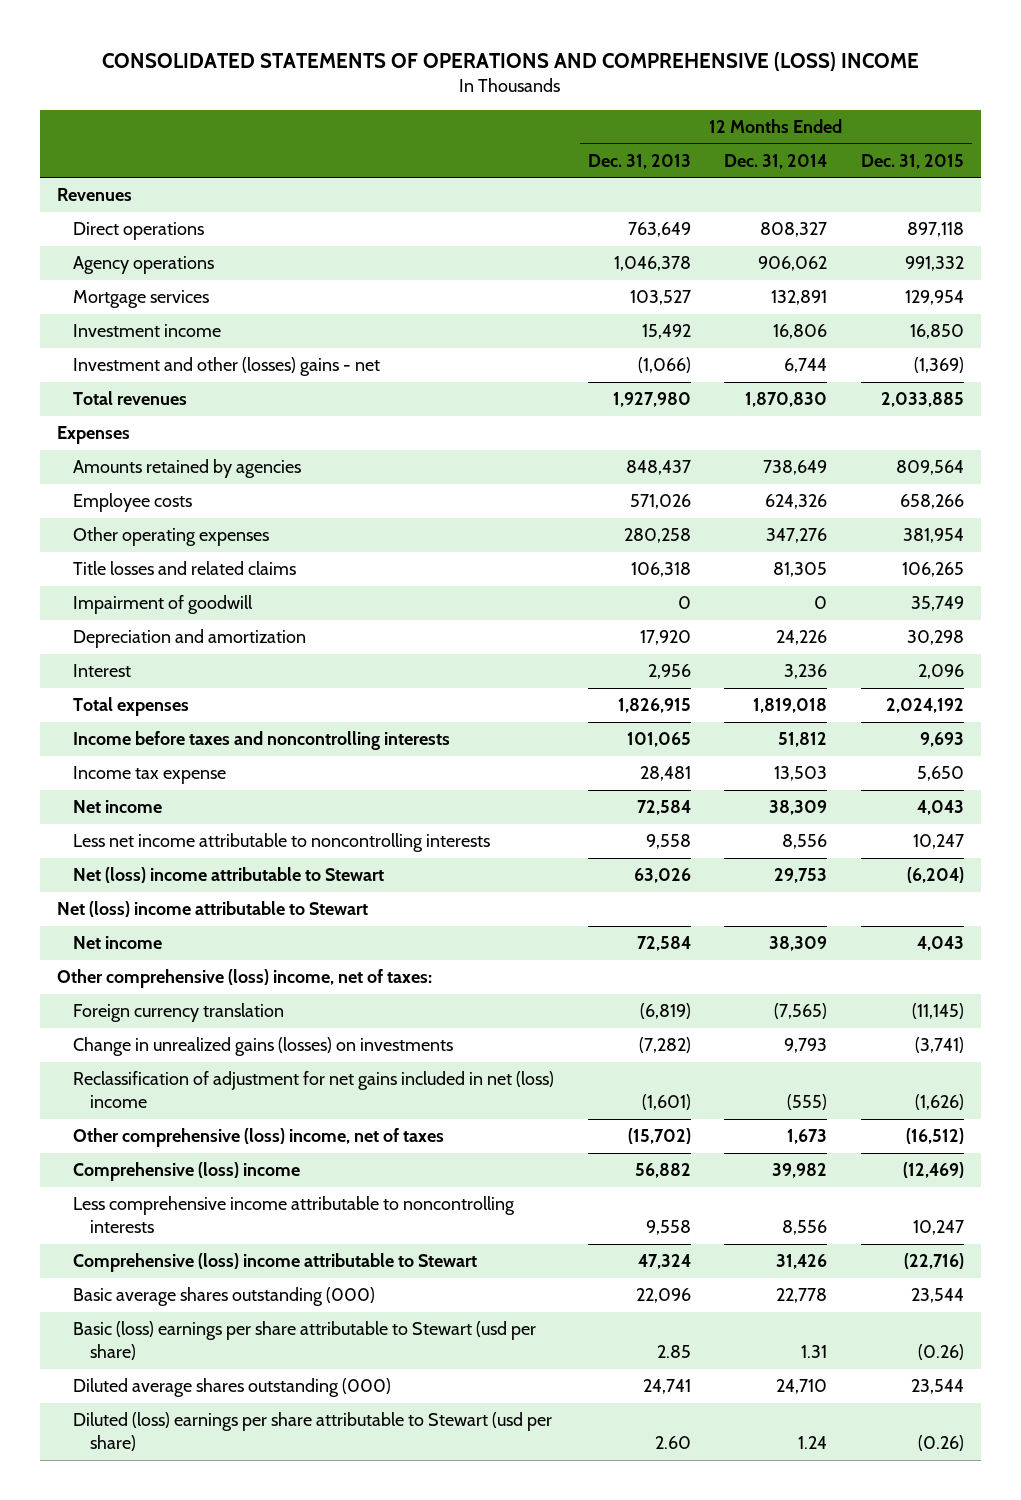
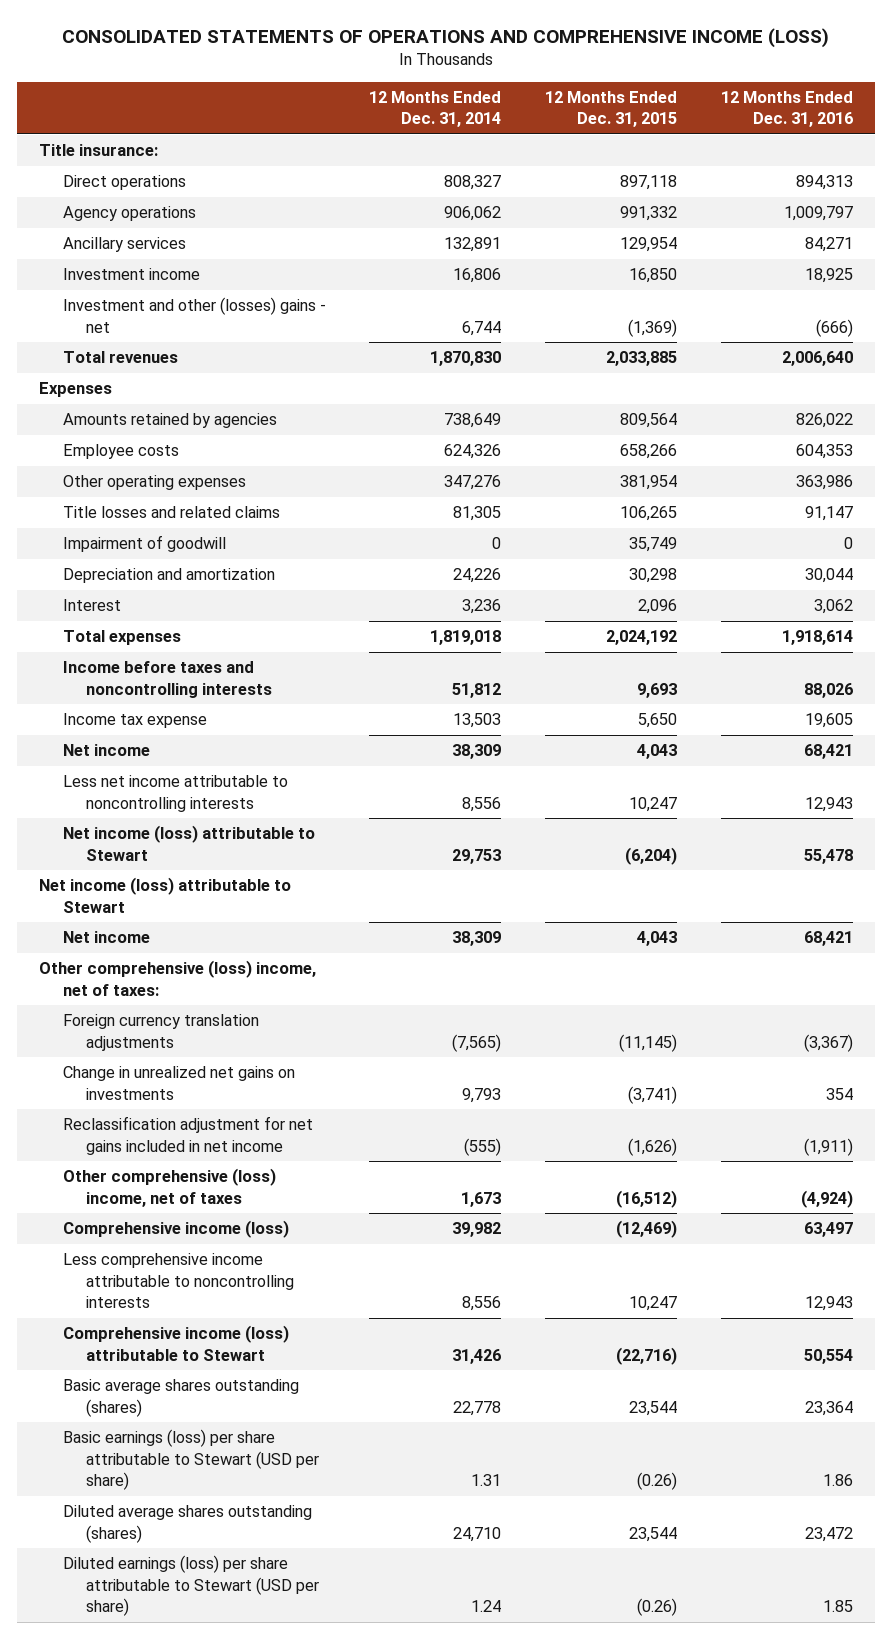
[102,51,920,71] CONSOLIDATED STATEMENTS OF OPERATIONS AND COMPREHENSIVE (LOSS) INCOME -> [62,27,830,48] CONSOLIDATED STATEMENTS OF OPERATIONS AND COMPREHENSIVE INCOME (LOSS)
[587,153,691,169] Dec. 31, 2013 -> none
none -> [721,91,854,128] 12 Months Ended Dec. 31, 2016
[56,188,132,202] Revenues -> none
none -> [39,144,159,157] Title insurance:
[73,290,210,309] Mortgage services -> [62,237,186,253] Ancillary services
[73,867,385,884] Net (loss) income attributable to Stewart -> [62,825,315,861] Net income (loss) attributable to Stewart
[56,901,368,918] Net (loss) income attributable to Stewart -> [39,877,292,913] Net income (loss) attributable to Stewart
[73,1003,285,1023] Foreign currency translation -> [62,1014,259,1051] Foreign currency translation adjustments
[73,1037,454,1057] Change in unrealized gains (losses) on investments -> [62,1066,295,1100] Change in unrealized net gains on investments
[73,1071,555,1109] Reclassification of adjustment for net gains included in net (loss) income -> [62,1116,313,1155] Reclassification adjustment for net gains included in net income
[73,1162,301,1182] Comprehensive (loss) income -> [62,1220,289,1239] Comprehensive income (loss)
[73,1253,478,1273] Comprehensive (loss) income attributable to Stewart -> [62,1325,289,1361] Comprehensive income (loss) attributable to Stewart
[73,1287,376,1307] Basic average shares outstanding (000) -> [62,1379,299,1417] Basic average shares outstanding (shares)
[73,1321,537,1361] Basic (loss) earnings per share attributable to Stewart (usd per share) -> [62,1429,319,1490] Basic earnings (loss) per share attributable to Stewart (USD per share)
[73,1378,392,1398] Diluted average shares outstanding (000) -> [62,1505,312,1543] Diluted average shares outstanding (shares)
[73,1412,553,1452] Diluted (loss) earnings per share attributable to Stewart (usd per share) -> [62,1555,319,1616] Diluted earnings (loss) per share attributable to Stewart (USD per share)

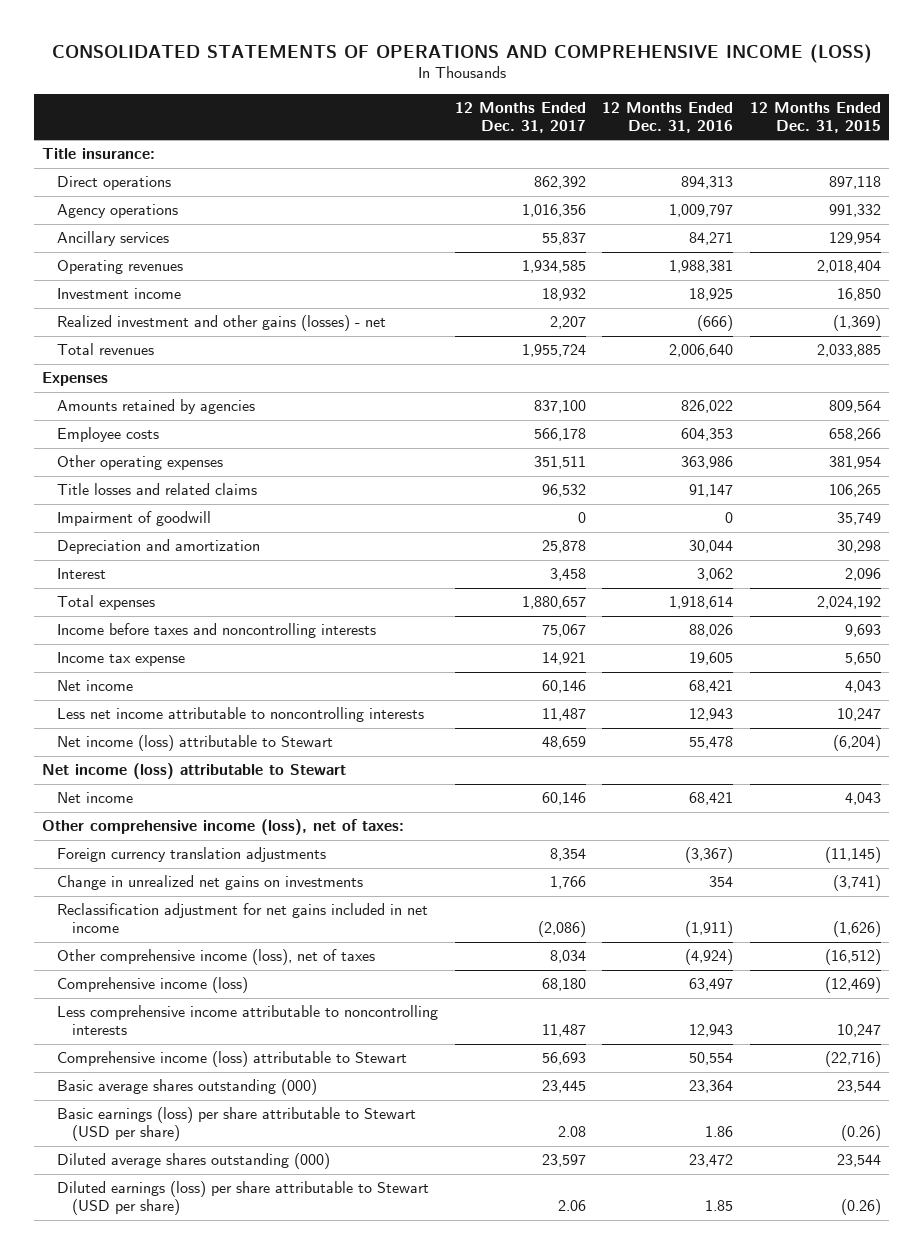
[369,91,502,128] 12 Months Ended Dec. 31, 2014 -> none
none -> [454,101,586,133] 12 Months Ended Dec. 31, 2017
none -> [57,260,184,275] Operating revenues
[62,297,326,333] Investment and other (losses) gains - net -> [57,315,387,332] Realized investment and other gains (losses) - net
[39,960,317,996] Other comprehensive (loss) income, net of taxes: -> [42,819,405,836] Other comprehensive income (loss), net of taxes:
[62,1168,276,1207] Other comprehensive (loss) income, net of taxes -> [57,949,376,966] Other comprehensive income (loss), net of taxes
[62,1379,299,1417] Basic average shares outstanding (shares) -> [57,1079,318,1096] Basic average shares outstanding (000)
[62,1505,312,1543] Diluted average shares outstanding (shares) -> [57,1153,331,1170] Diluted average shares outstanding (000)

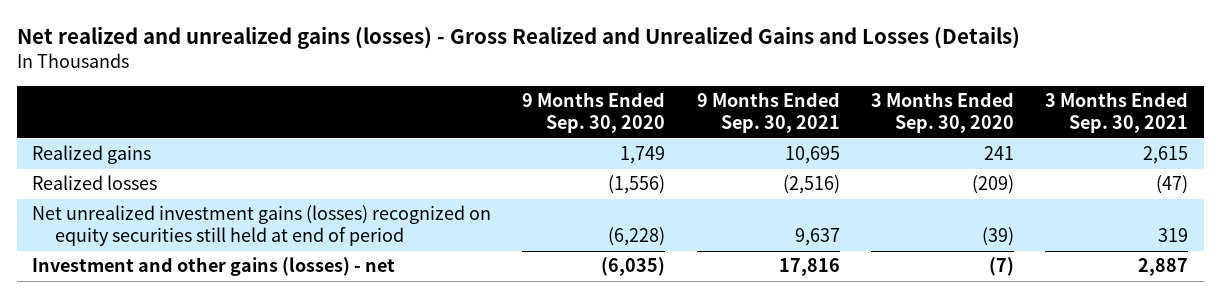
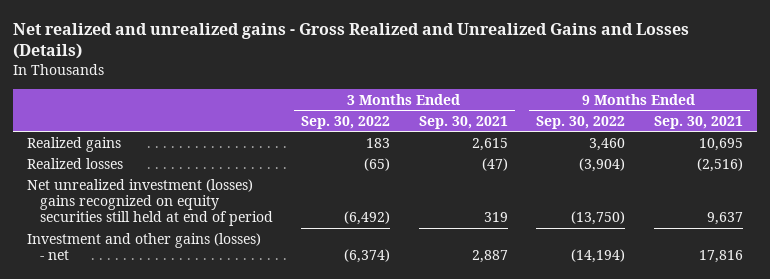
[16,26,1020,50] Net realized and unrealized gains (losses) - Gross Realized and Unrealized Gains and Losses (Details) -> [13,22,690,60] Net realized and unrealized gains - Gross Realized and Unrealized Gains and Losses (Details)
[522,92,666,134] 9 Months Ended Sep. 30, 2020 -> none
[870,92,1014,134] 3 Months Ended Sep. 30, 2020 -> none
none -> [301,115,391,129] Sep. 30, 2022
none -> [536,115,626,129] Sep. 30, 2022
[32,205,492,247] Net unrealized investment gains (losses) recognized on equity securities still held at end of period -> [27,178,273,227] Net unrealized investment (losses) gains recognized on equity securities still held at end of period

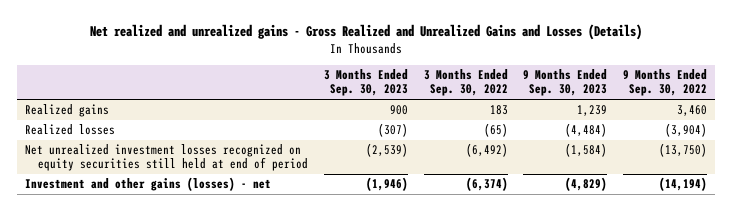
[418,115,508,129] Sep. 30, 2021 -> none
[653,115,743,129] Sep. 30, 2021 -> none
none -> [323,69,408,97] 3 Months Ended Sep. 30, 2023
none -> [523,69,608,97] 9 Months Ended Sep. 30, 2023
[27,178,273,227] Net unrealized investment (losses) gains recognized on equity securities still held at end of period -> [24,144,309,172] Net unrealized investment losses recognized on equity securities still held at end of period

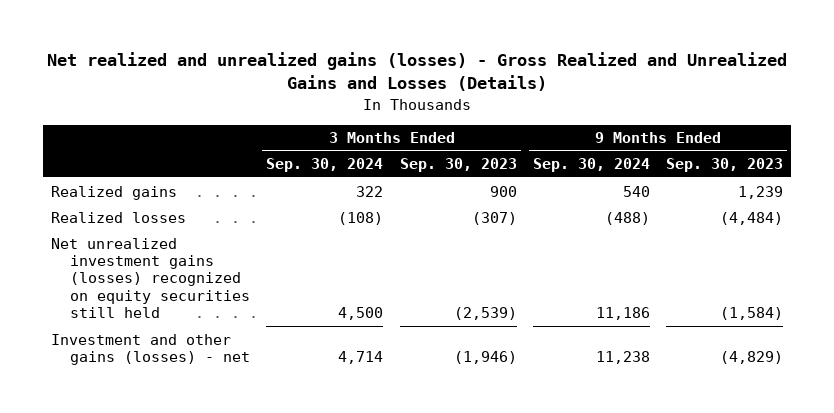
[90,24,643,41] Net realized and unrealized gains - Gross Realized and Unrealized Gains and Losses (Details) -> [47,52,788,92] Net realized and unrealized gains (losses) - Gross Realized and Unrealized Gains and Losses (Details)
[423,69,508,97] 3 Months Ended Sep. 30, 2022 -> none
[623,69,708,97] 9 Months Ended Sep. 30, 2022 -> none
none -> [266,158,384,173] Sep. 30, 2024
none -> [532,158,650,173] Sep. 30, 2024
[24,144,309,172] Net unrealized investment losses recognized on equity securities still held at end of period -> [51,237,251,319] Net unrealized investment gains (losses) recognized on equity securities still held

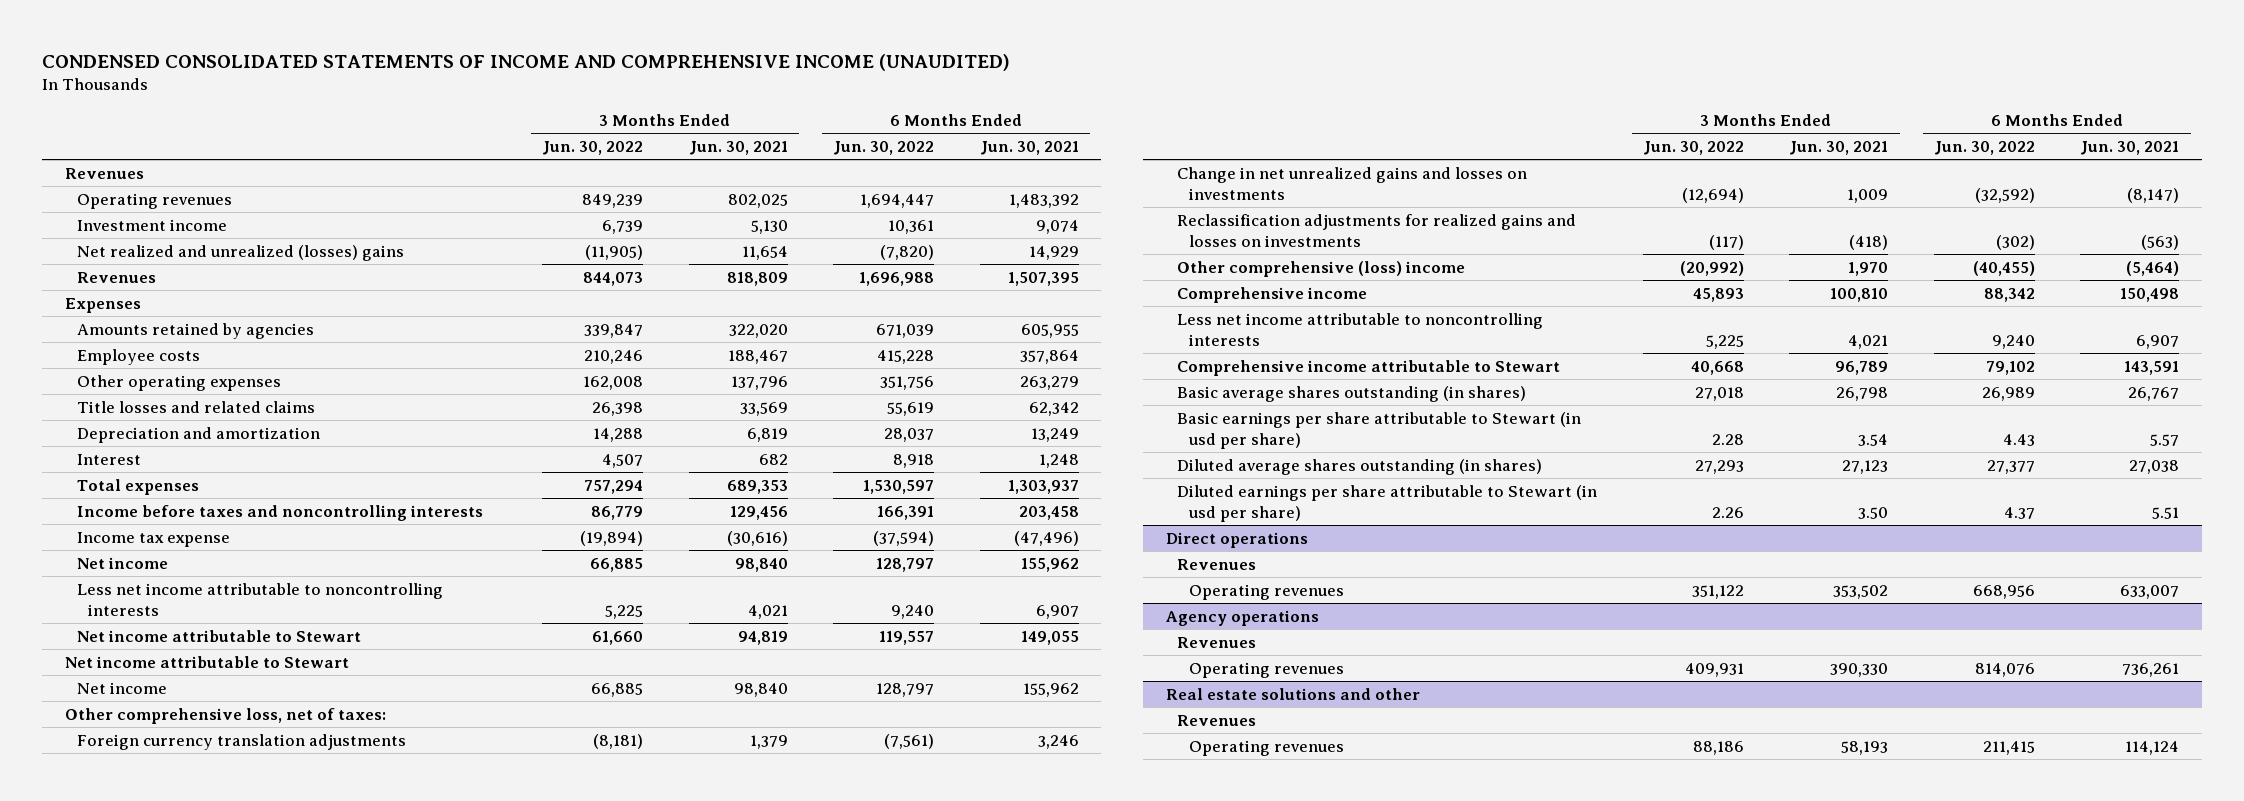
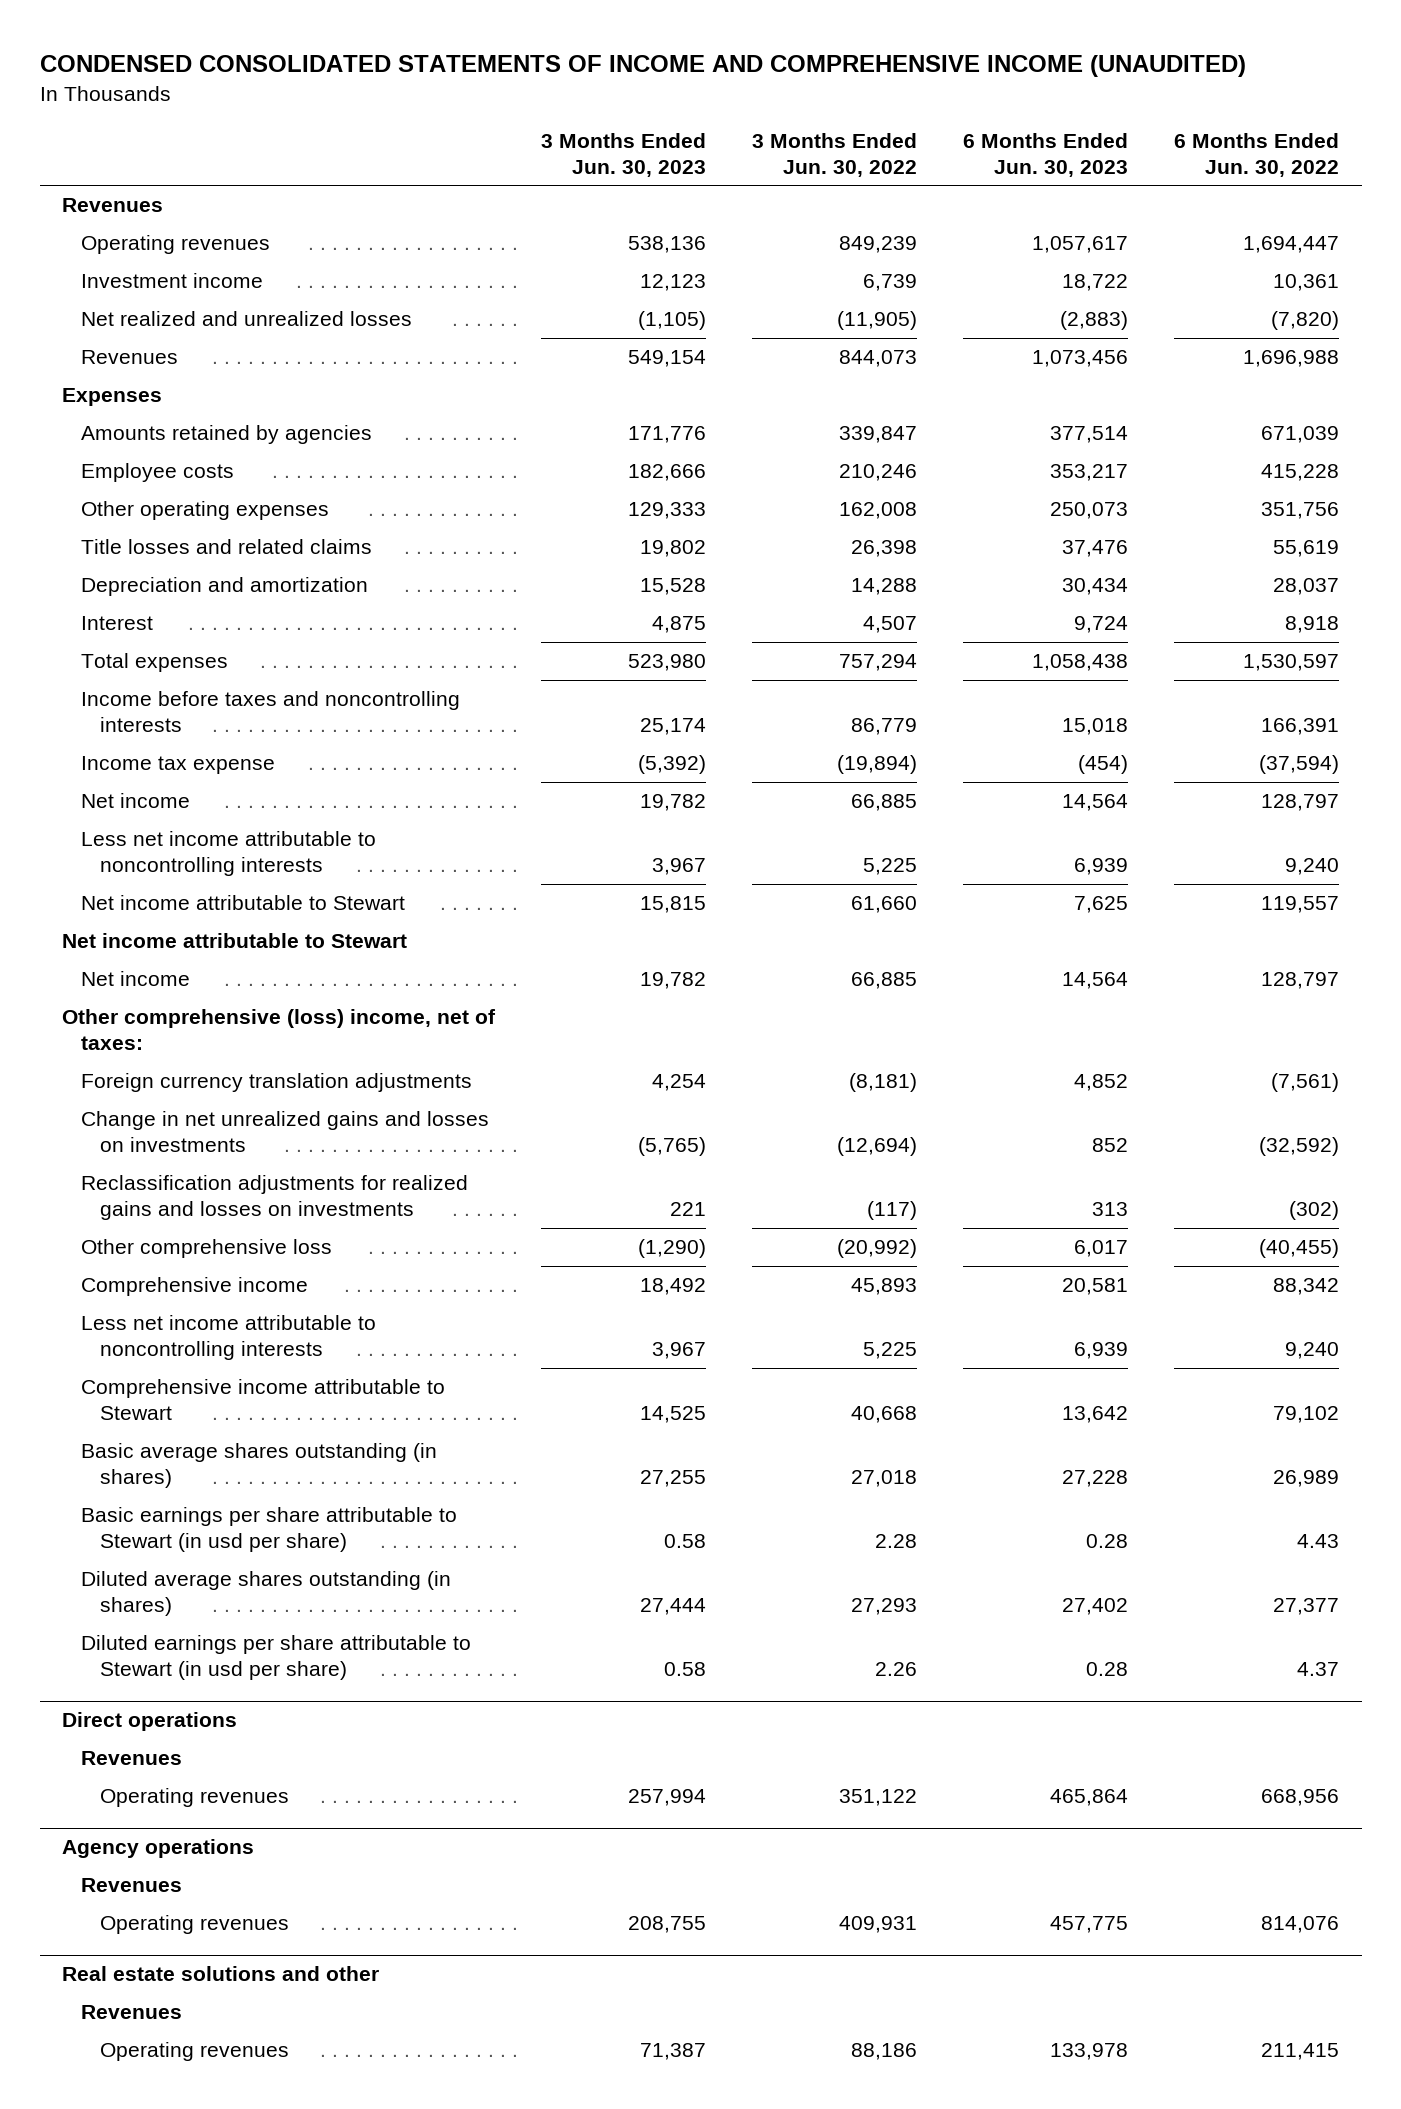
[688,140,788,155] Jun. 30, 2021 -> none
[979,140,1079,155] Jun. 30, 2021 -> none
none -> [541,132,707,177] 3 Months Ended Jun. 30, 2023
none -> [962,132,1128,177] 6 Months Ended Jun. 30, 2023
[76,244,404,261] Net realized and unrealized (losses) gains -> [80,311,412,327] Net realized and unrealized losses
[64,707,386,724] Other comprehensive loss, net of taxes: -> [62,1009,497,1051] Other comprehensive (loss) income, net of taxes:
[1177,260,1466,277] Other comprehensive (loss) income -> [80,1239,332,1259] Other comprehensive loss

